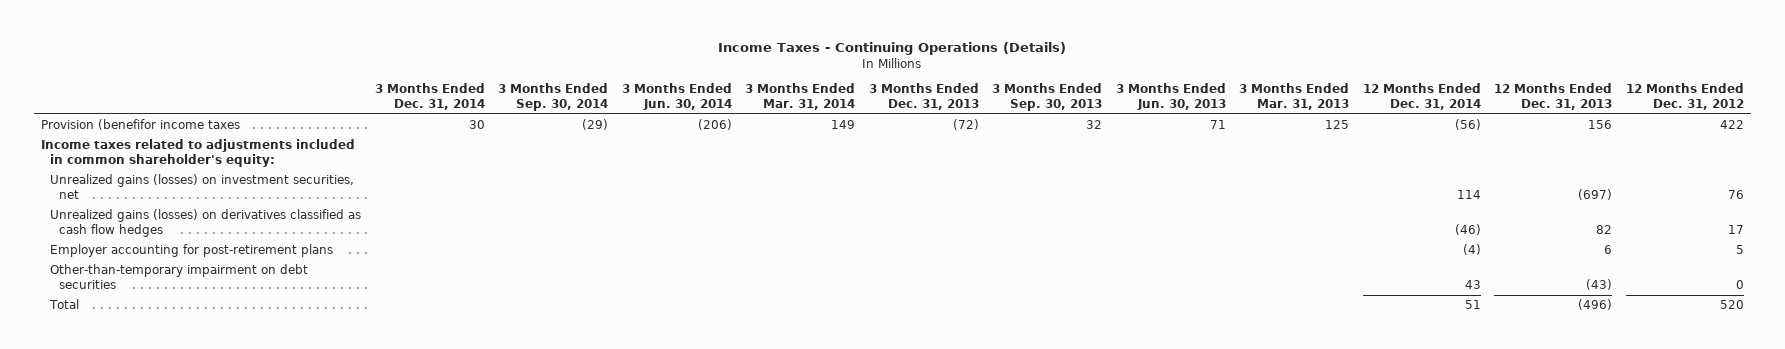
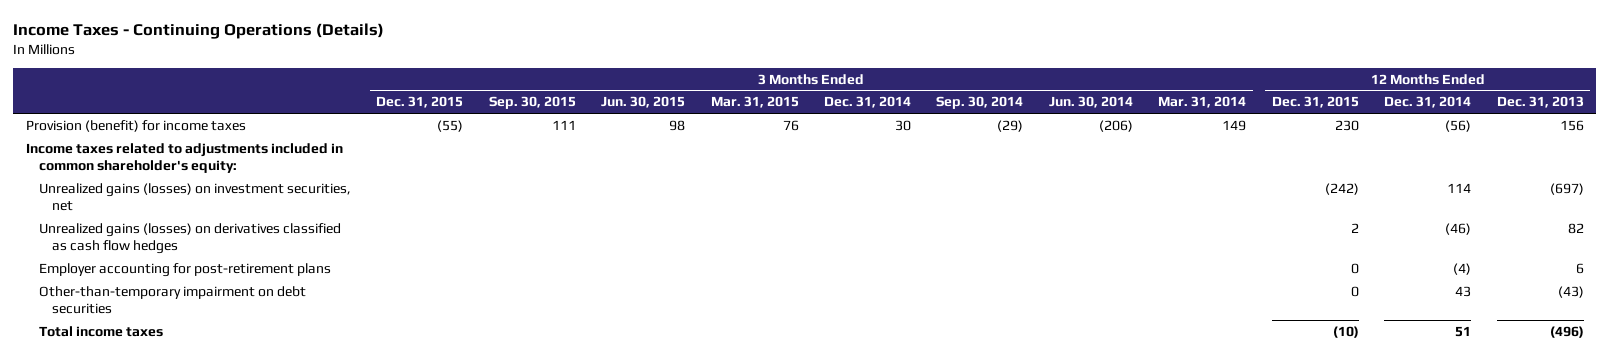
[868,83,979,110] 3 Months Ended Dec. 31, 2013 -> none
[992,83,1103,111] 3 Months Ended Sep. 30, 2013 -> none
[1115,83,1226,110] 3 Months Ended Jun. 30, 2013 -> none
[1239,83,1350,110] 3 Months Ended Mar. 31, 2013 -> none
[1625,83,1744,110] 12 Months Ended Dec. 31, 2012 -> none
none -> [376,96,464,109] Dec. 31, 2015
none -> [488,96,576,110] Sep. 30, 2015
none -> [601,96,686,109] Jun. 30, 2015
none -> [710,96,799,109] Mar. 31, 2015
none -> [1271,96,1359,109] Dec. 31, 2015
[41,119,241,131] Provision (benefifor income taxes -> [25,119,246,132] Provision (benefit) for income taxes
[48,299,79,310] Total -> [38,325,163,337] Total income taxes

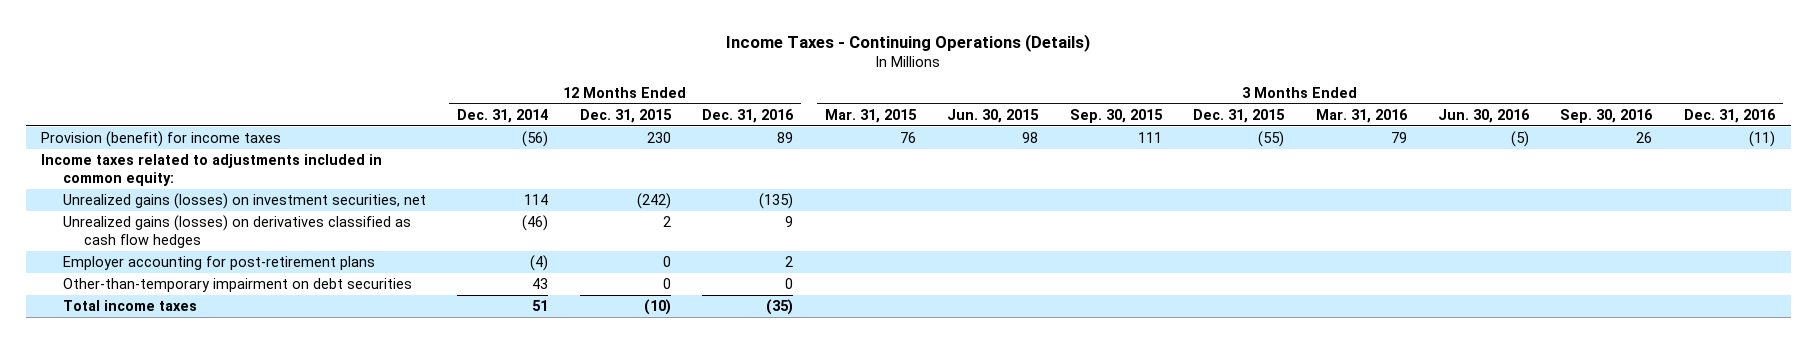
[823,96,911,109] Dec. 31, 2014 -> none
[936,96,1024,110] Sep. 30, 2014 -> none
[1048,96,1133,109] Jun. 30, 2014 -> none
[1158,96,1247,109] Mar. 31, 2014 -> none
[1496,96,1584,109] Dec. 31, 2013 -> none
none -> [702,109,795,124] Dec. 31, 2016
none -> [1315,109,1408,124] Mar. 31, 2016
none -> [1437,109,1530,124] Jun. 30, 2016
none -> [1560,109,1654,124] Sep. 30, 2016
none -> [1683,109,1776,124] Dec. 31, 2016
[25,142,343,173] Income taxes related to adjustments included in common shareholder's equity: -> [41,154,383,187] Income taxes related to adjustments included in common equity:

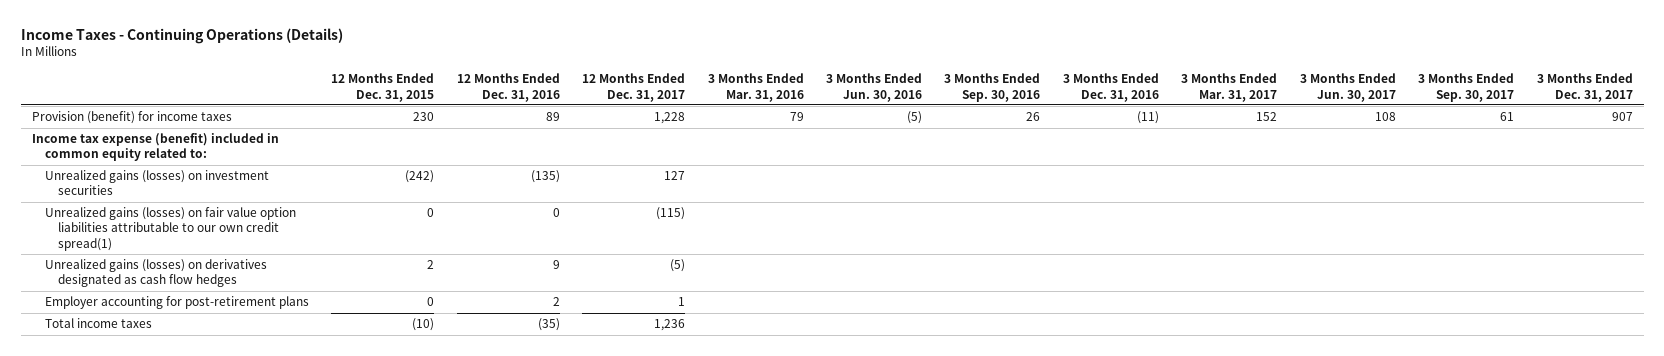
[457,109,549,124] Dec. 31, 2014 -> none
[824,109,917,124] Mar. 31, 2015 -> none
[947,109,1040,124] Jun. 30, 2015 -> none
[1069,109,1163,124] Sep. 30, 2015 -> none
[1193,109,1286,124] Dec. 31, 2015 -> none
none -> [582,73,686,102] 12 Months Ended Dec. 31, 2017
none -> [1181,73,1278,102] 3 Months Ended Mar. 31, 2017
none -> [1299,73,1396,102] 3 Months Ended Jun. 30, 2017
none -> [1418,73,1515,102] 3 Months Ended Sep. 30, 2017
none -> [1536,73,1633,102] 3 Months Ended Dec. 31, 2017
[41,154,383,187] Income taxes related to adjustments included in common equity: -> [31,133,279,162] Income tax expense (benefit) included in common equity related to:
[62,193,426,210] Unrealized gains (losses) on investment securities, net -> [44,170,269,196] Unrealized gains (losses) on investment securities
none -> [44,207,296,251] Unrealized gains (losses) on fair value option liabilities attributable to our own credit spread(1)
[62,215,411,249] Unrealized gains (losses) on derivatives classified as cash flow hedges -> [44,259,267,288] Unrealized gains (losses) on derivatives designated as cash flow hedges
[62,278,412,293] Other-than-temporary impairment on debt securities -> none

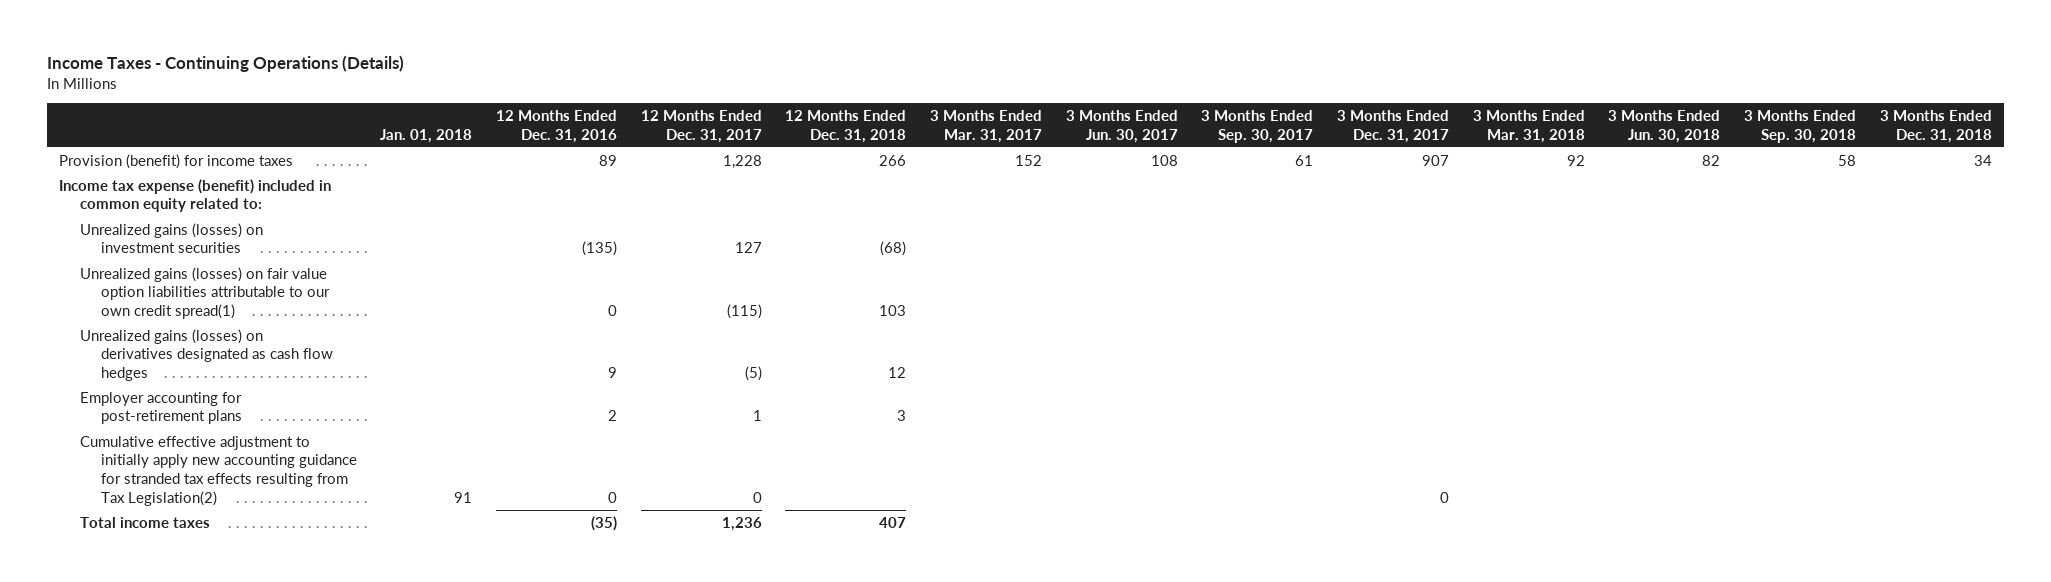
[331,73,435,102] 12 Months Ended Dec. 31, 2015 -> none
[707,73,804,102] 3 Months Ended Mar. 31, 2016 -> none
[826,73,923,102] 3 Months Ended Jun. 30, 2016 -> none
[944,73,1041,102] 3 Months Ended Sep. 30, 2016 -> none
[1062,73,1159,102] 3 Months Ended Dec. 31, 2016 -> none
none -> [380,128,473,143] Jan. 01, 2018
none -> [785,109,907,143] 12 Months Ended Dec. 31, 2018
none -> [1472,109,1585,143] 3 Months Ended Mar. 31, 2018
none -> [1608,109,1721,143] 3 Months Ended Jun. 30, 2018
none -> [1744,109,1857,143] 3 Months Ended Sep. 30, 2018
none -> [1879,109,1992,143] 3 Months Ended Dec. 31, 2018
none -> [79,435,357,506] Cumulative effective adjustment to initially apply new accounting guidance for stranded tax effects resulting from Tax Legislation(2)

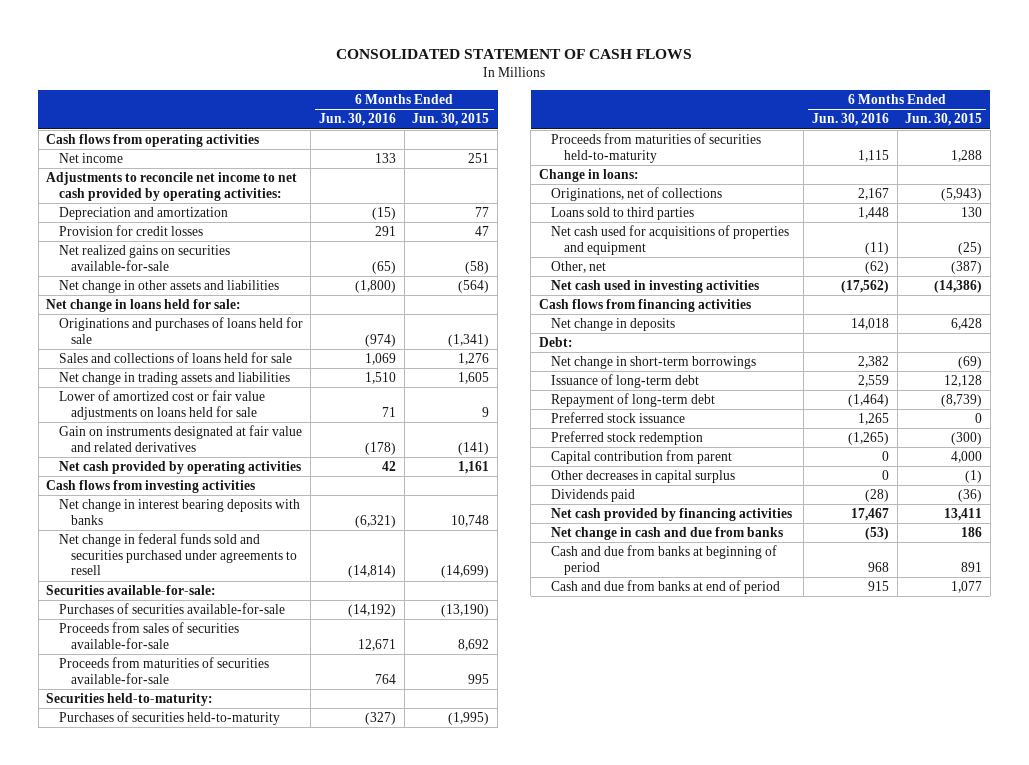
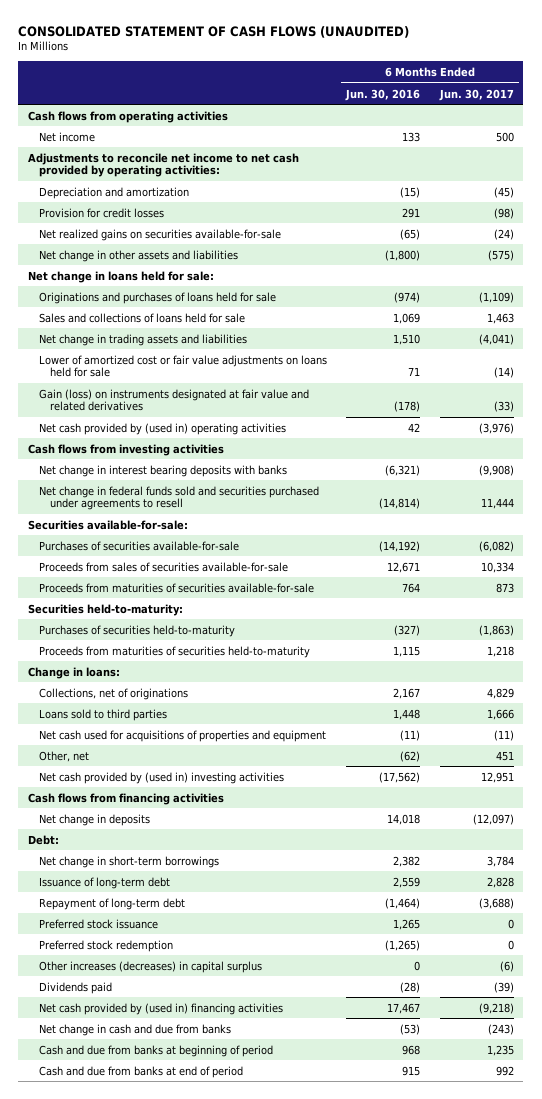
[336,48,693,59] CONSOLIDATED STATEMENT OF CASH FLOWS -> [18,25,410,38] CONSOLIDATED STATEMENT OF CASH FLOWS (UNAUDITED)
[412,113,490,127] Jun. 30, 2015 -> none
none -> [438,88,514,101] Jun. 30, 2017
[58,425,302,452] Gain on instruments designated at fair value and related derivatives -> [38,388,309,412] Gain (loss) on instruments designated at fair value and related derivatives
[58,461,301,475] Net cash provided by operating activities -> [38,422,286,435] Net cash provided by (used in) operating activities
[551,187,723,202] Originations, net of collections -> [38,687,188,700] Collections, net of originations
[551,280,760,294] Net cash used in investing activities -> [38,771,284,784] Net cash provided by (used in) investing activities
[551,450,733,465] Capital contribution from parent -> none
[551,470,736,484] Other decreases in capital surplus -> [38,960,262,973] Other increases (decreases) in capital surplus
[551,508,793,522] Net cash provided by financing activities -> [38,1002,283,1015] Net cash provided by (used in) financing activities

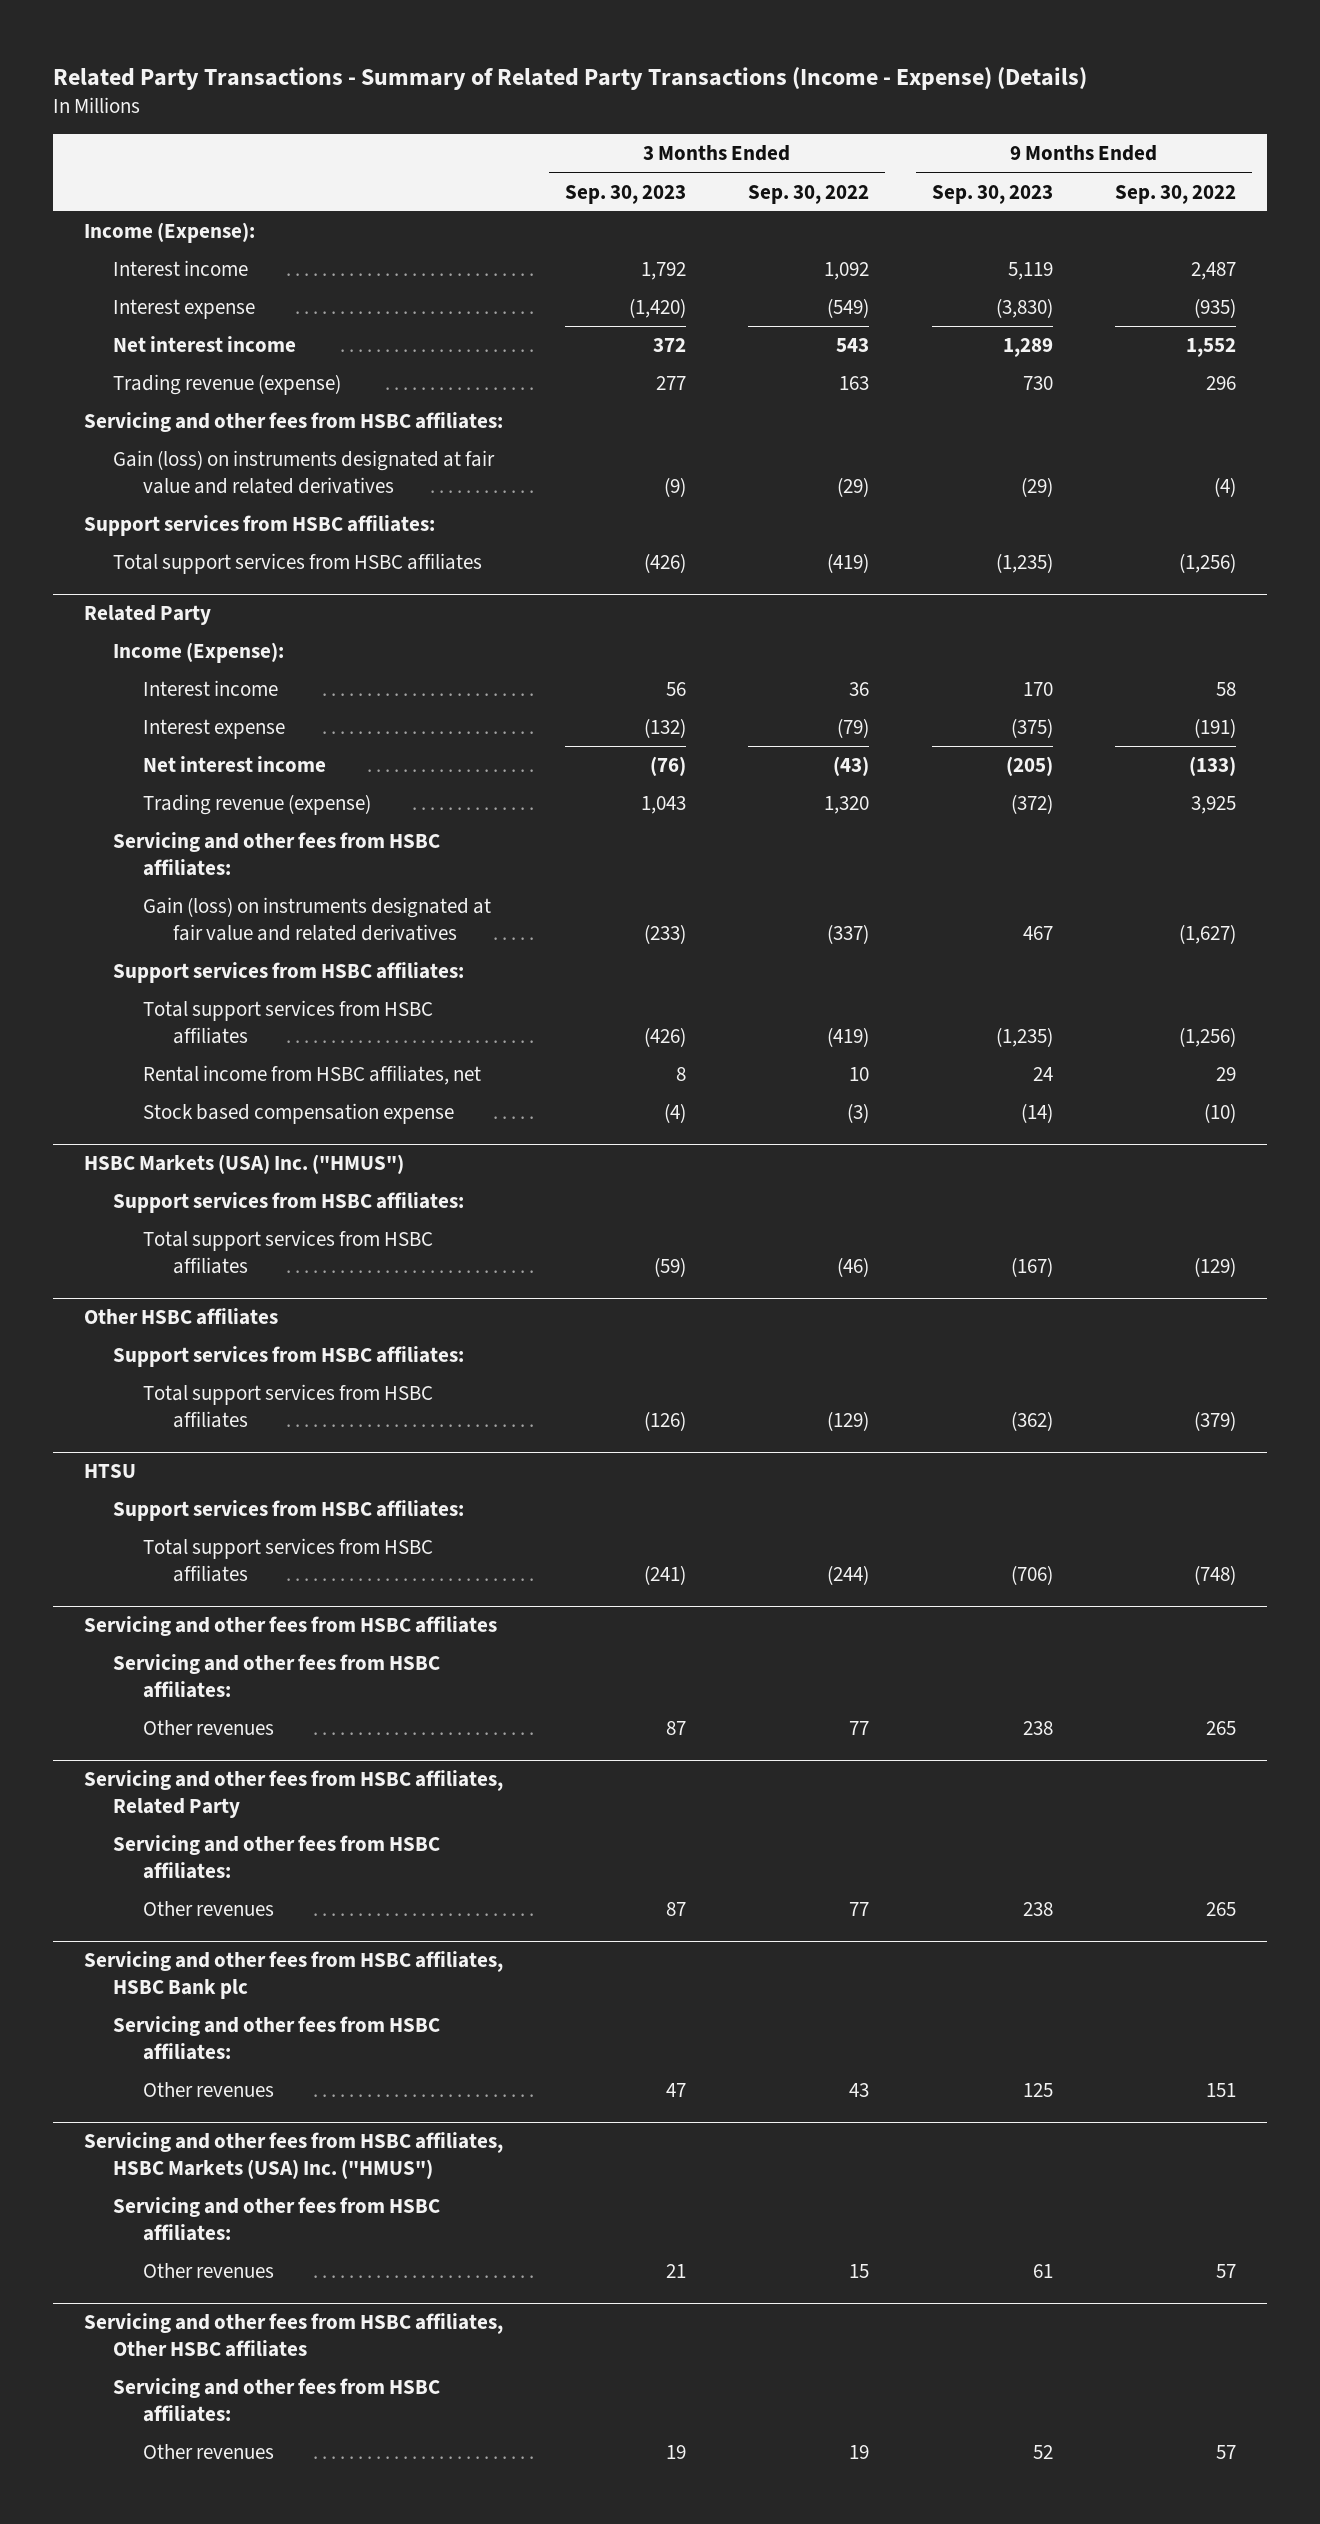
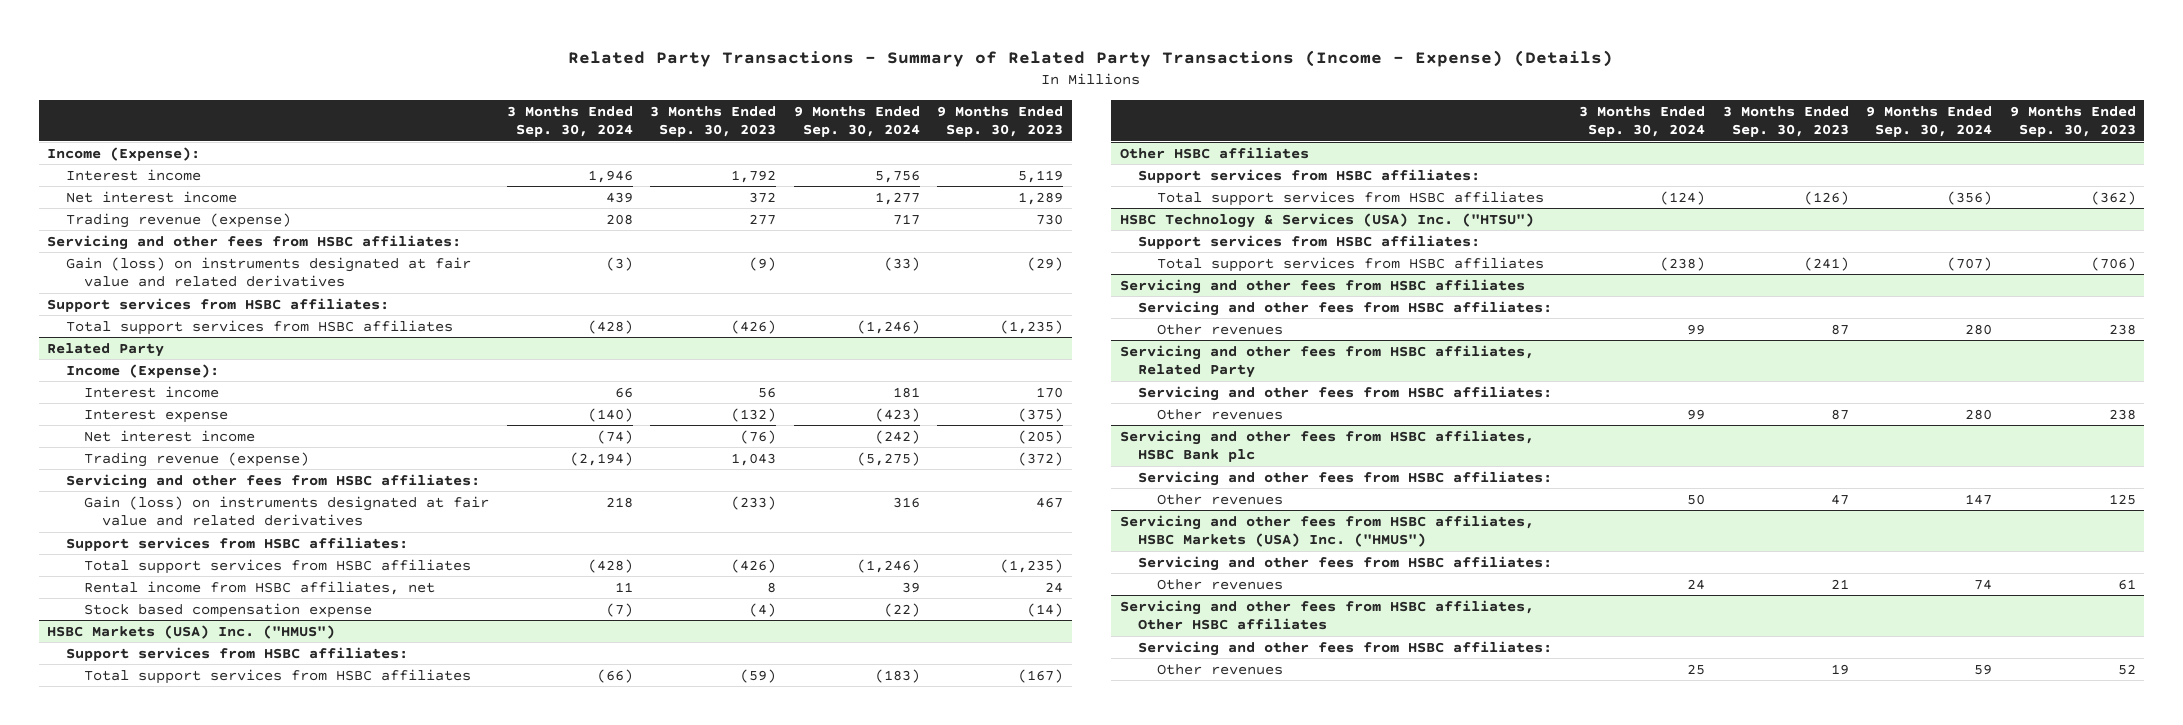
[748,184,870,204] Sep. 30, 2022 -> none
[1115,184,1237,204] Sep. 30, 2022 -> none
none -> [506,105,633,137] 3 Months Ended Sep. 30, 2024
none -> [793,105,920,137] 9 Months Ended Sep. 30, 2024
[113,298,256,319] Interest expense -> none
[83,1464,136,1479] HTSU -> [1119,212,1534,228] HSBC Technology & Services (USA) Inc. ("HTSU")

